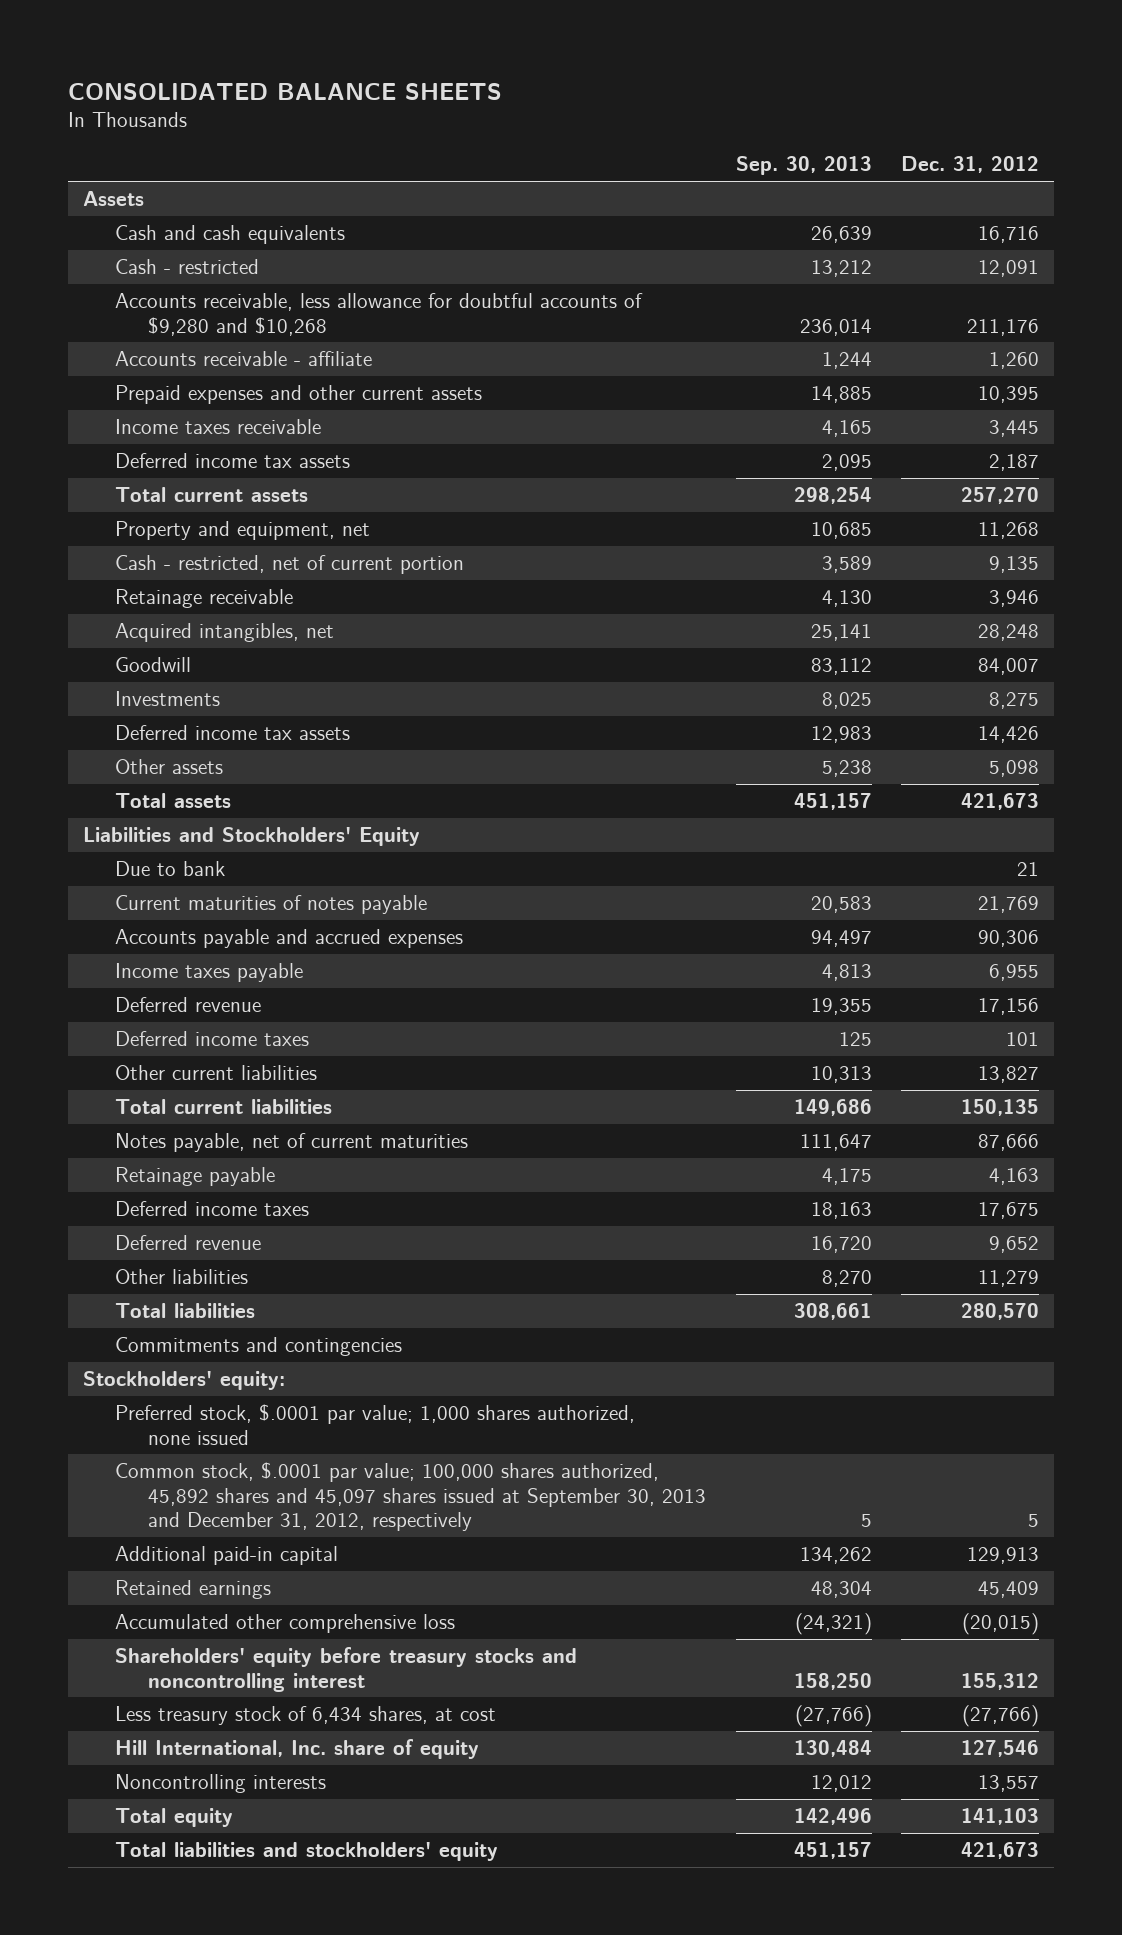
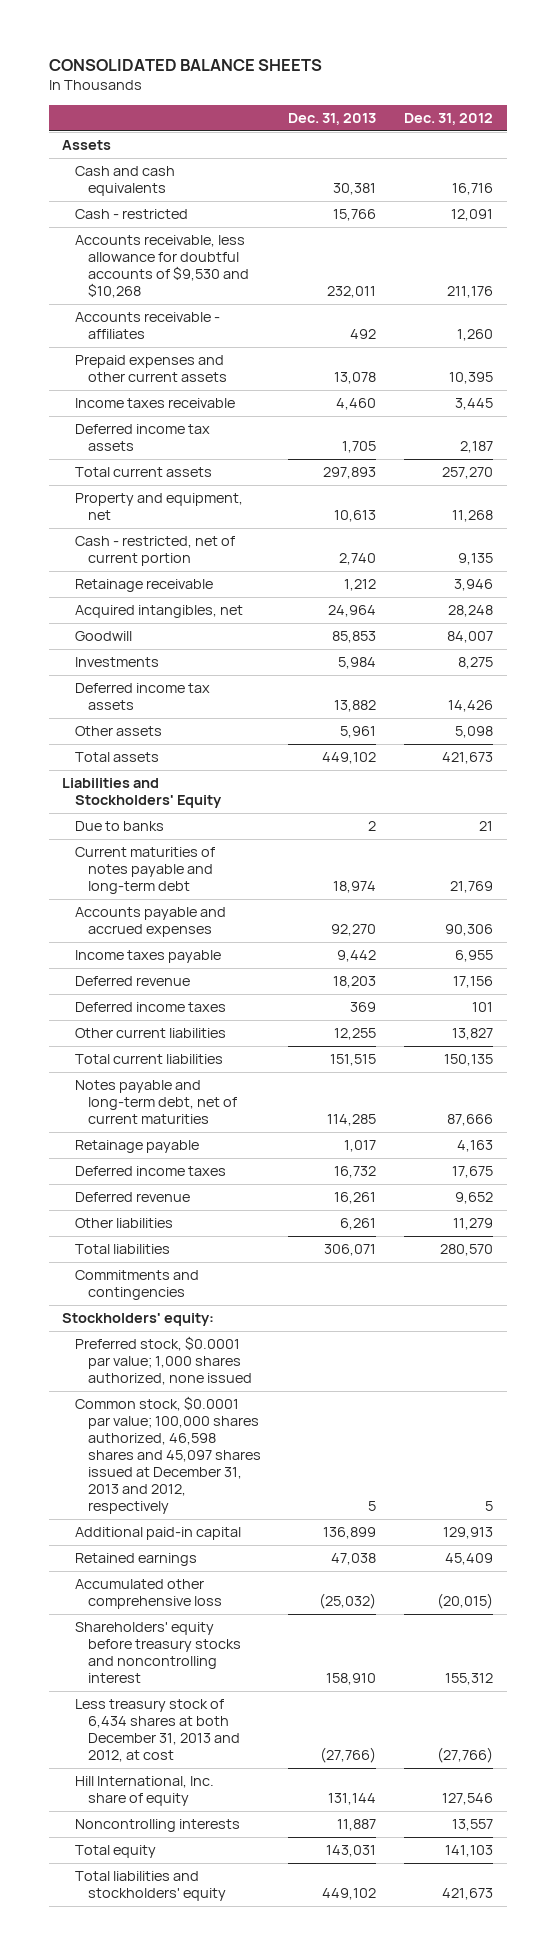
[735,156,872,176] Sep. 30, 2013 -> none
none -> [288,112,377,125] Dec. 31, 2013
[115,293,644,336] Accounts receivable, less allowance for doubtful accounts of $9,280 and $10,268 -> [74,235,249,299] Accounts receivable, less allowance for doubtful accounts of $9,530 and $10,268
[115,351,373,367] Accounts receivable - affiliate -> [74,312,220,340] Accounts receivable - affiliates
[115,861,226,877] Due to bank -> [74,821,164,832] Due to banks
[115,895,428,915] Current maturities of notes payable -> [74,847,215,895] Current maturities of notes payable and long-term debt
[115,1133,469,1153] Notes payable, net of current maturities -> [74,1080,237,1125] Notes payable and long-term debt, net of current maturities
[115,1404,636,1445] Preferred stock, $.0001 par value; 1,000 shares authorized, none issued -> [74,1336,252,1386] Preferred stock, $0.0001 par value; 1,000 shares authorized, none issued
[115,1462,706,1531] Common stock, $.0001 par value; 100,000 shares authorized, 45,892 shares and 45,097 shares issued at September 30, 2013 and December 31, 2012, respectively -> [74,1396,261,1515] Common stock, $0.0001 par value; 100,000 shares authorized, 46,598 shares and 45,097 shares issued at December 31, 2013 and 2012, respectively
[115,1706,497,1726] Less treasury stock of 6,434 shares, at cost -> [74,1699,240,1763] Less treasury stock of 6,434 shares at both December 31, 2013 and 2012, at cost

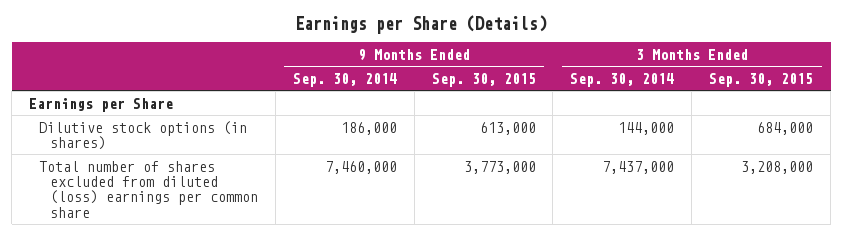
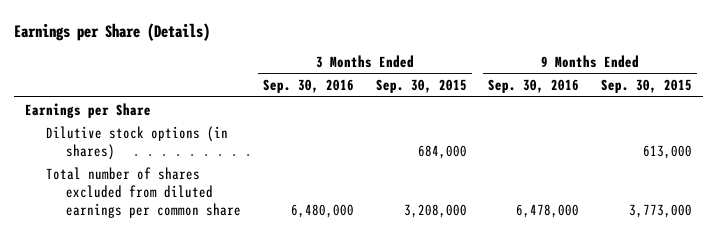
[292,72,397,87] Sep. 30, 2014 -> none
[570,72,675,87] Sep. 30, 2014 -> none
none -> [262,79,354,94] Sep. 30, 2016
none -> [488,79,580,94] Sep. 30, 2016
[39,160,258,218] Total number of shares excluded from diluted (loss) earnings per common share -> [45,166,242,219] Total number of shares excluded from diluted earnings per common share

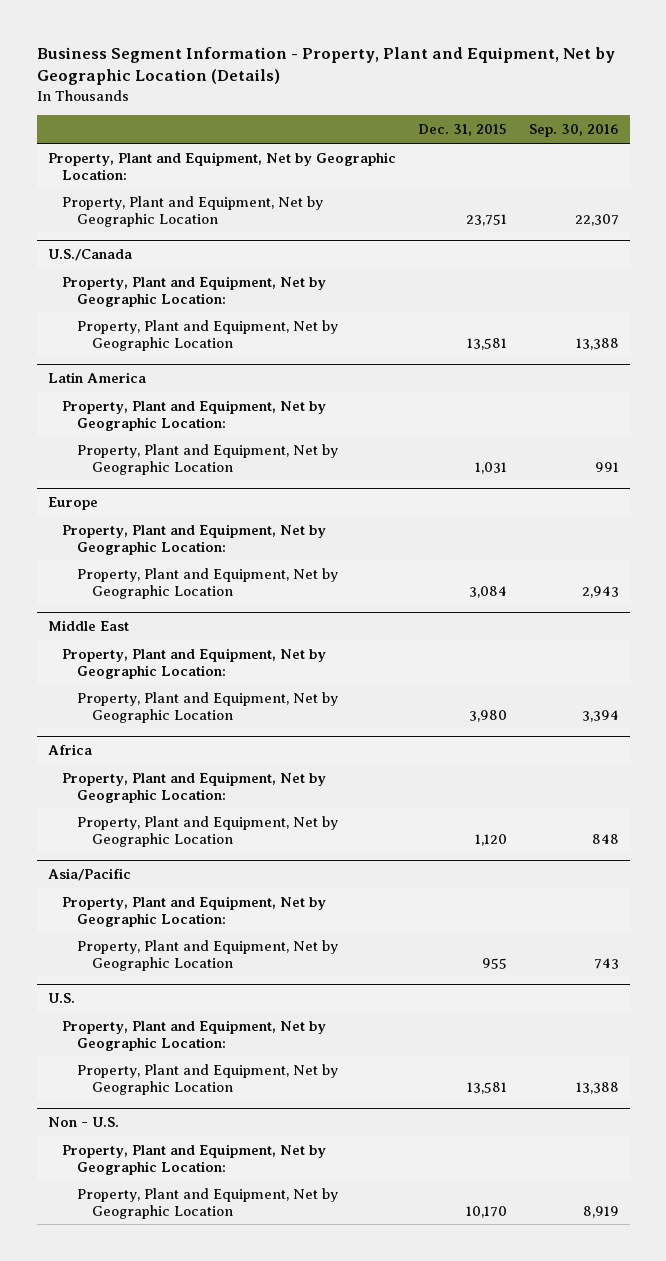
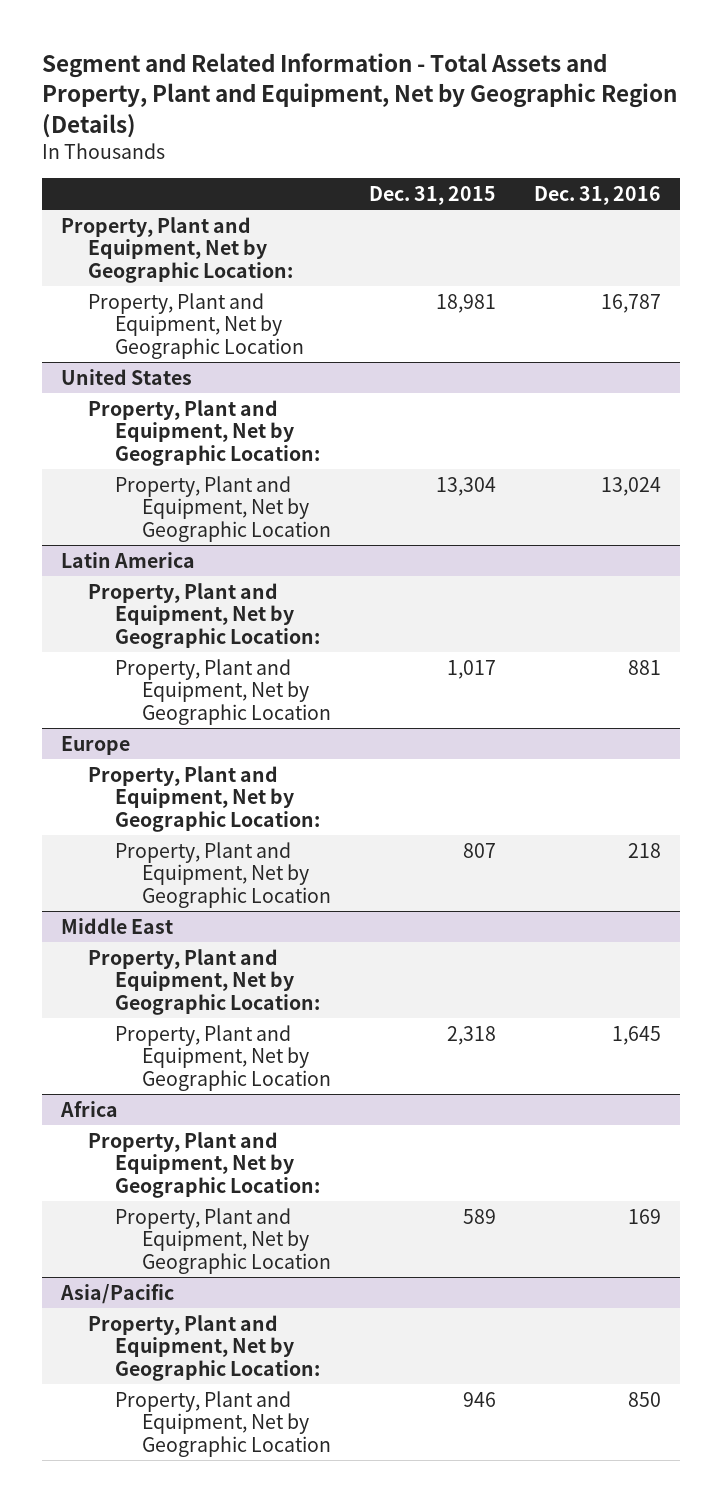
[36,47,615,86] Business Segment Information - Property, Plant and Equipment, Net by Geographic Location (Details) -> [42,53,678,138] Segment and Related Information - Total Assets and Property, Plant and Equipment, Net by Geographic Region (Details)
[528,124,619,138] Sep. 30, 2016 -> none
none -> [534,185,662,205] Dec. 31, 2016
[47,249,132,262] U.S./Canada -> none
[465,213,507,226] 23,751 -> [435,293,496,313] 18,981
none -> [61,368,193,385] United States
[466,337,507,350] 13,581 -> [435,476,496,496] 13,304
[474,461,507,474] 1,031 -> [446,659,496,679] 1,017
[468,585,507,598] 3,084 -> [462,842,496,858] 807
[468,709,507,722] 3,980 -> [446,1025,496,1045] 2,318
[474,833,507,846] 1,120 -> [462,1208,496,1224] 589
[47,993,75,1004] U.S. -> none
[62,1019,327,1051] Property, Plant and Equipment, Net by Geographic Location: -> none
[76,1063,338,1095] Property, Plant and Equipment, Net by Geographic Location -> none
[47,1117,119,1128] Non - U.S. -> none
[62,1143,327,1175] Property, Plant and Equipment, Net by Geographic Location: -> none
[76,1187,338,1219] Property, Plant and Equipment, Net by Geographic Location -> none
[481,957,507,969] 955 -> [462,1391,496,1407] 946

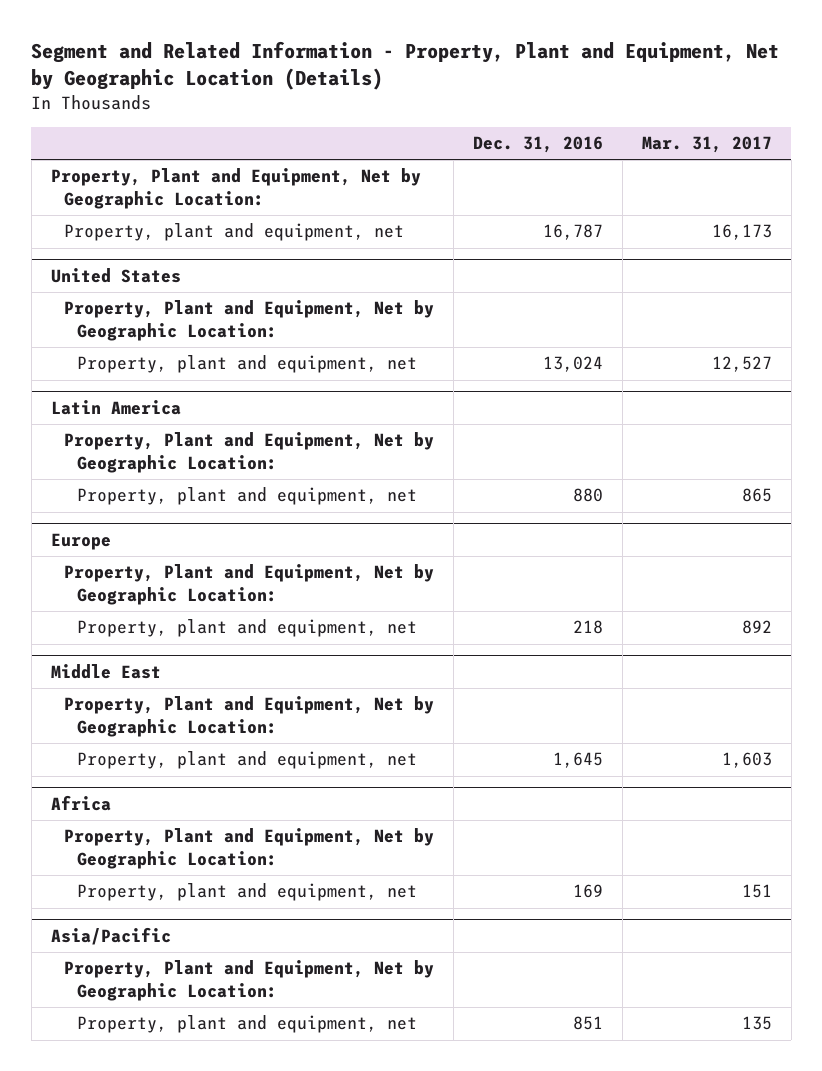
[42,53,678,138] Segment and Related Information - Total Assets and Property, Plant and Equipment, Net by Geographic Region (Details) -> [31,41,780,91] Segment and Related Information - Property, Plant and Equipment, Net by Geographic Location (Details)
[368,185,496,205] Dec. 31, 2015 -> none
none -> [641,135,772,153] Mar. 31, 2017
[87,292,304,359] Property, Plant and Equipment, Net by Geographic Location -> [63,223,404,242] Property, plant and equipment, net
[114,475,331,542] Property, Plant and Equipment, Net by Geographic Location -> [76,355,417,374] Property, plant and equipment, net
[114,658,331,725] Property, Plant and Equipment, Net by Geographic Location -> [76,487,417,506] Property, plant and equipment, net
[628,659,662,675] 881 -> [572,488,603,503] 880
[114,841,331,908] Property, Plant and Equipment, Net by Geographic Location -> [76,619,417,638] Property, plant and equipment, net
[114,1024,331,1091] Property, Plant and Equipment, Net by Geographic Location -> [76,751,417,770] Property, plant and equipment, net
[114,1207,331,1274] Property, Plant and Equipment, Net by Geographic Location -> [76,883,417,902] Property, plant and equipment, net
[114,1390,331,1457] Property, Plant and Equipment, Net by Geographic Location -> [76,1015,417,1034] Property, plant and equipment, net
[628,1391,662,1407] 850 -> [572,1016,603,1031] 851

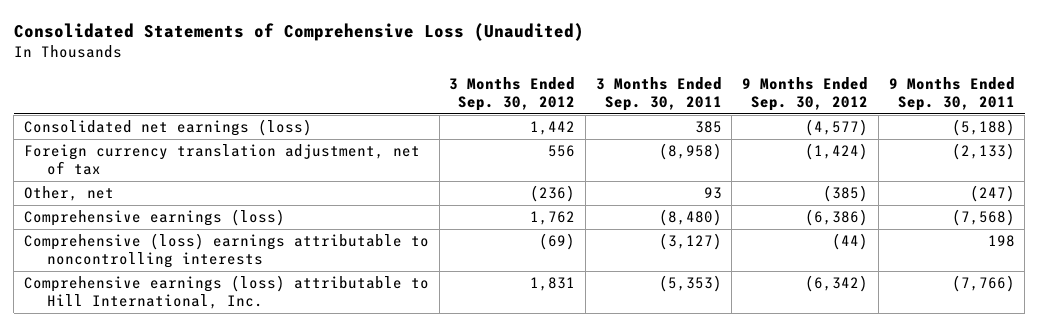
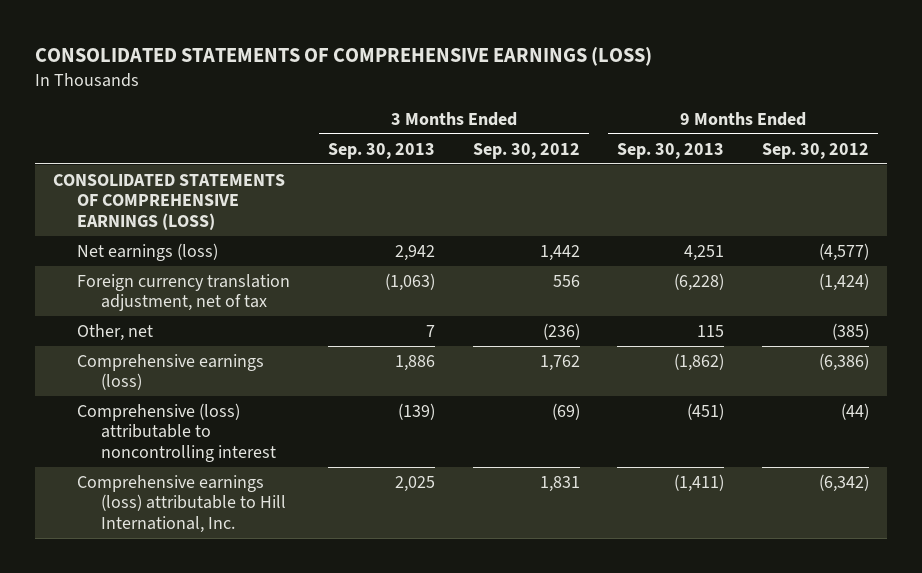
[13,22,584,41] Consolidated Statements of Comprehensive Loss (Unaudited) -> [34,47,652,67] CONSOLIDATED STATEMENTS OF COMPREHENSIVE EARNINGS (LOSS)
[595,77,722,111] 3 Months Ended Sep. 30, 2011 -> none
[888,77,1015,111] 9 Months Ended Sep. 30, 2011 -> none
none -> [327,142,435,159] Sep. 30, 2013
none -> [617,142,725,159] Sep. 30, 2013
none -> [53,173,286,230] CONSOLIDATED STATEMENTS OF COMPREHENSIVE EARNINGS (LOSS)
[23,119,312,137] Consolidated net earnings (loss) -> [77,242,219,261] Net earnings (loss)
[23,233,429,268] Comprehensive (loss) earnings attributable to noncontrolling interests -> [77,402,277,462] Comprehensive (loss) attributable to noncontrolling interest

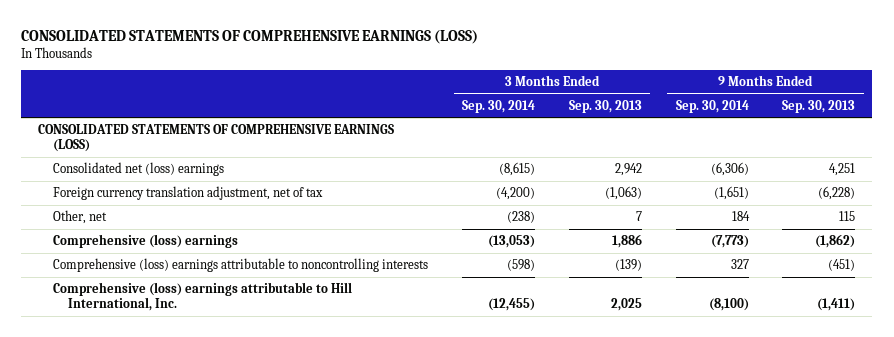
[472,142,580,159] Sep. 30, 2012 -> none
[761,142,869,159] Sep. 30, 2012 -> none
none -> [462,99,536,113] Sep. 30, 2014
none -> [675,99,749,113] Sep. 30, 2014
[77,242,219,261] Net earnings (loss) -> [53,162,225,177] Consolidated net (loss) earnings
[77,353,265,391] Comprehensive earnings (loss) -> [53,234,239,249] Comprehensive (loss) earnings
[77,402,277,462] Comprehensive (loss) attributable to noncontrolling interest -> [53,258,429,273] Comprehensive (loss) earnings attributable to noncontrolling interests
[77,474,287,533] Comprehensive earnings (loss) attributable to Hill International, Inc. -> [53,282,353,312] Comprehensive (loss) earnings attributable to Hill International, Inc.

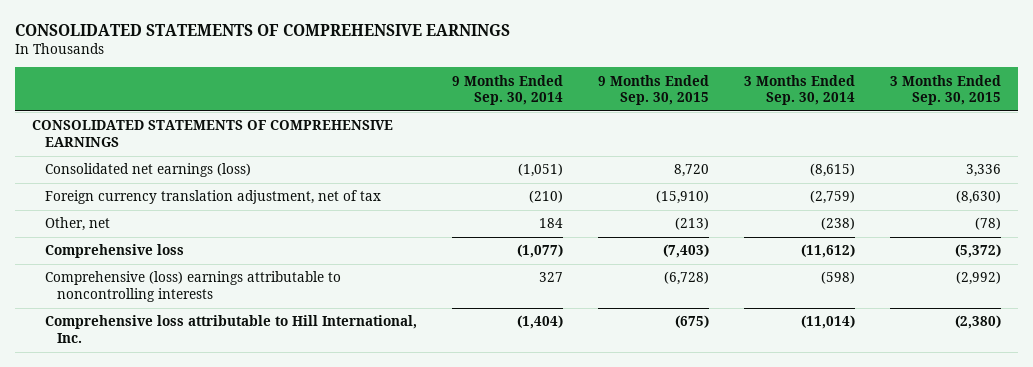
[21,29,479,44] CONSOLIDATED STATEMENTS OF COMPREHENSIVE EARNINGS (LOSS) -> [14,23,510,36] CONSOLIDATED STATEMENTS OF COMPREHENSIVE EARNINGS
[568,99,642,113] Sep. 30, 2013 -> none
[782,99,856,113] Sep. 30, 2013 -> none
none -> [597,74,709,106] 9 Months Ended Sep. 30, 2015
none -> [889,74,1001,106] 3 Months Ended Sep. 30, 2015
[38,124,395,153] CONSOLIDATED STATEMENTS OF COMPREHENSIVE EARNINGS (LOSS) -> [32,120,394,148] CONSOLIDATED STATEMENTS OF COMPREHENSIVE EARNINGS
[53,162,225,177] Consolidated net (loss) earnings -> [44,163,251,178] Consolidated net earnings (loss)
[710,162,749,177] (6,306) -> [517,163,563,178] (1,051)
[496,187,536,201] (4,200) -> [809,190,855,205] (2,759)
[713,186,749,201] (1,651) -> [528,190,563,204] (210)
[53,234,239,249] Comprehensive (loss) earnings -> [44,244,184,259] Comprehensive loss
[488,235,536,249] (13,053) -> [800,244,855,259] (11,612)
[710,235,749,249] (7,773) -> [516,244,563,259] (1,077)
[53,282,353,312] Comprehensive (loss) earnings attributable to Hill International, Inc. -> [44,315,417,344] Comprehensive loss attributable to Hill International, Inc.
[488,298,536,312] (12,455) -> [800,315,855,330] (11,014)
[708,298,749,312] (8,100) -> [516,315,563,330] (1,404)

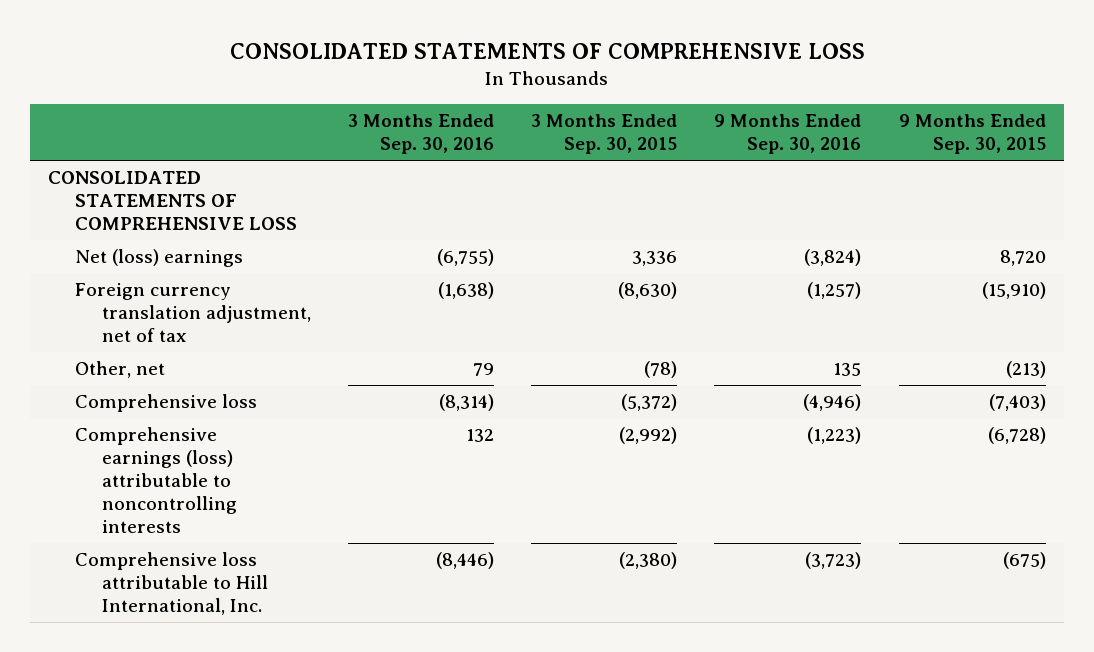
[14,23,510,36] CONSOLIDATED STATEMENTS OF COMPREHENSIVE EARNINGS -> [229,43,865,60] CONSOLIDATED STATEMENTS OF COMPREHENSIVE LOSS
[451,74,563,106] 9 Months Ended Sep. 30, 2014 -> none
[743,74,855,106] 3 Months Ended Sep. 30, 2014 -> none
none -> [348,114,495,155] 3 Months Ended Sep. 30, 2016
none -> [714,114,862,155] 9 Months Ended Sep. 30, 2016
[32,120,394,148] CONSOLIDATED STATEMENTS OF COMPREHENSIVE EARNINGS -> [48,171,298,231] CONSOLIDATED STATEMENTS OF COMPREHENSIVE LOSS
[44,163,251,178] Consolidated net earnings (loss) -> [75,249,244,268] Net (loss) earnings
[44,271,341,303] Comprehensive (loss) earnings attributable to noncontrolling interests -> [75,427,237,534] Comprehensive earnings (loss) attributable to noncontrolling interests

